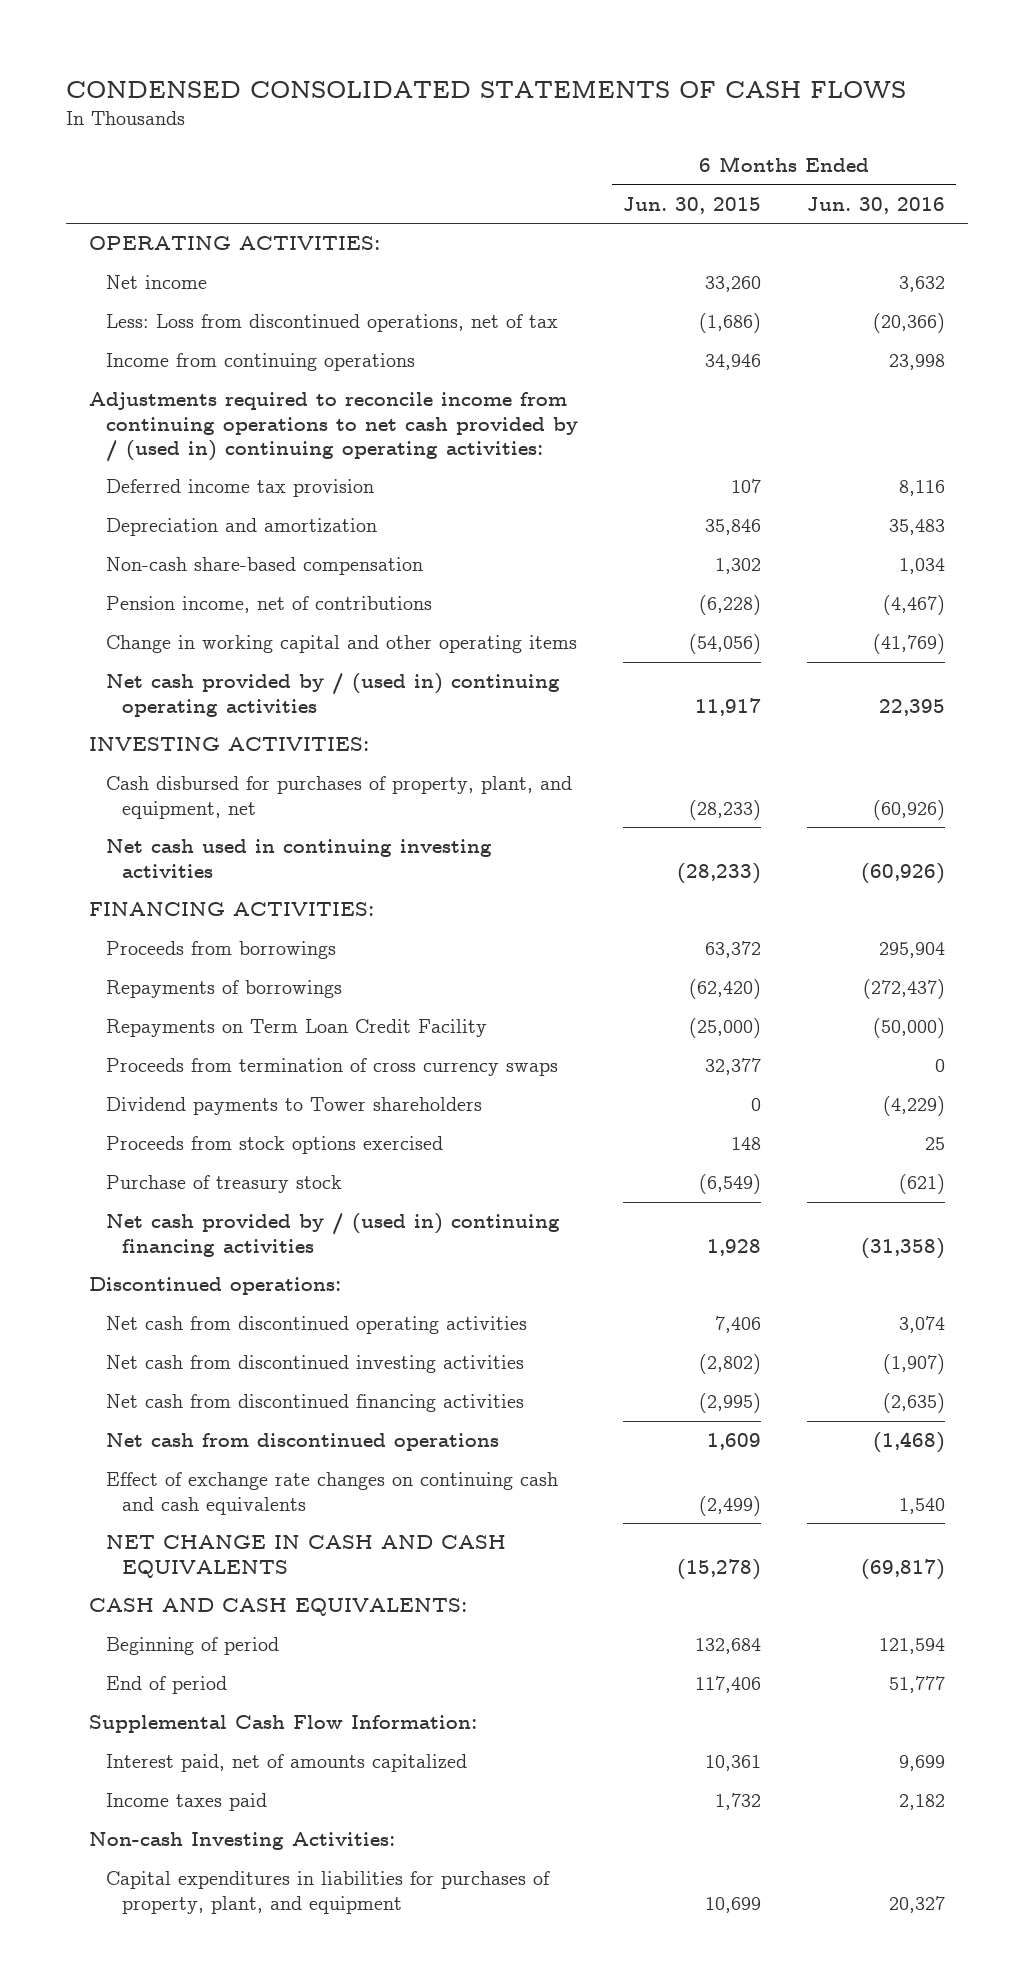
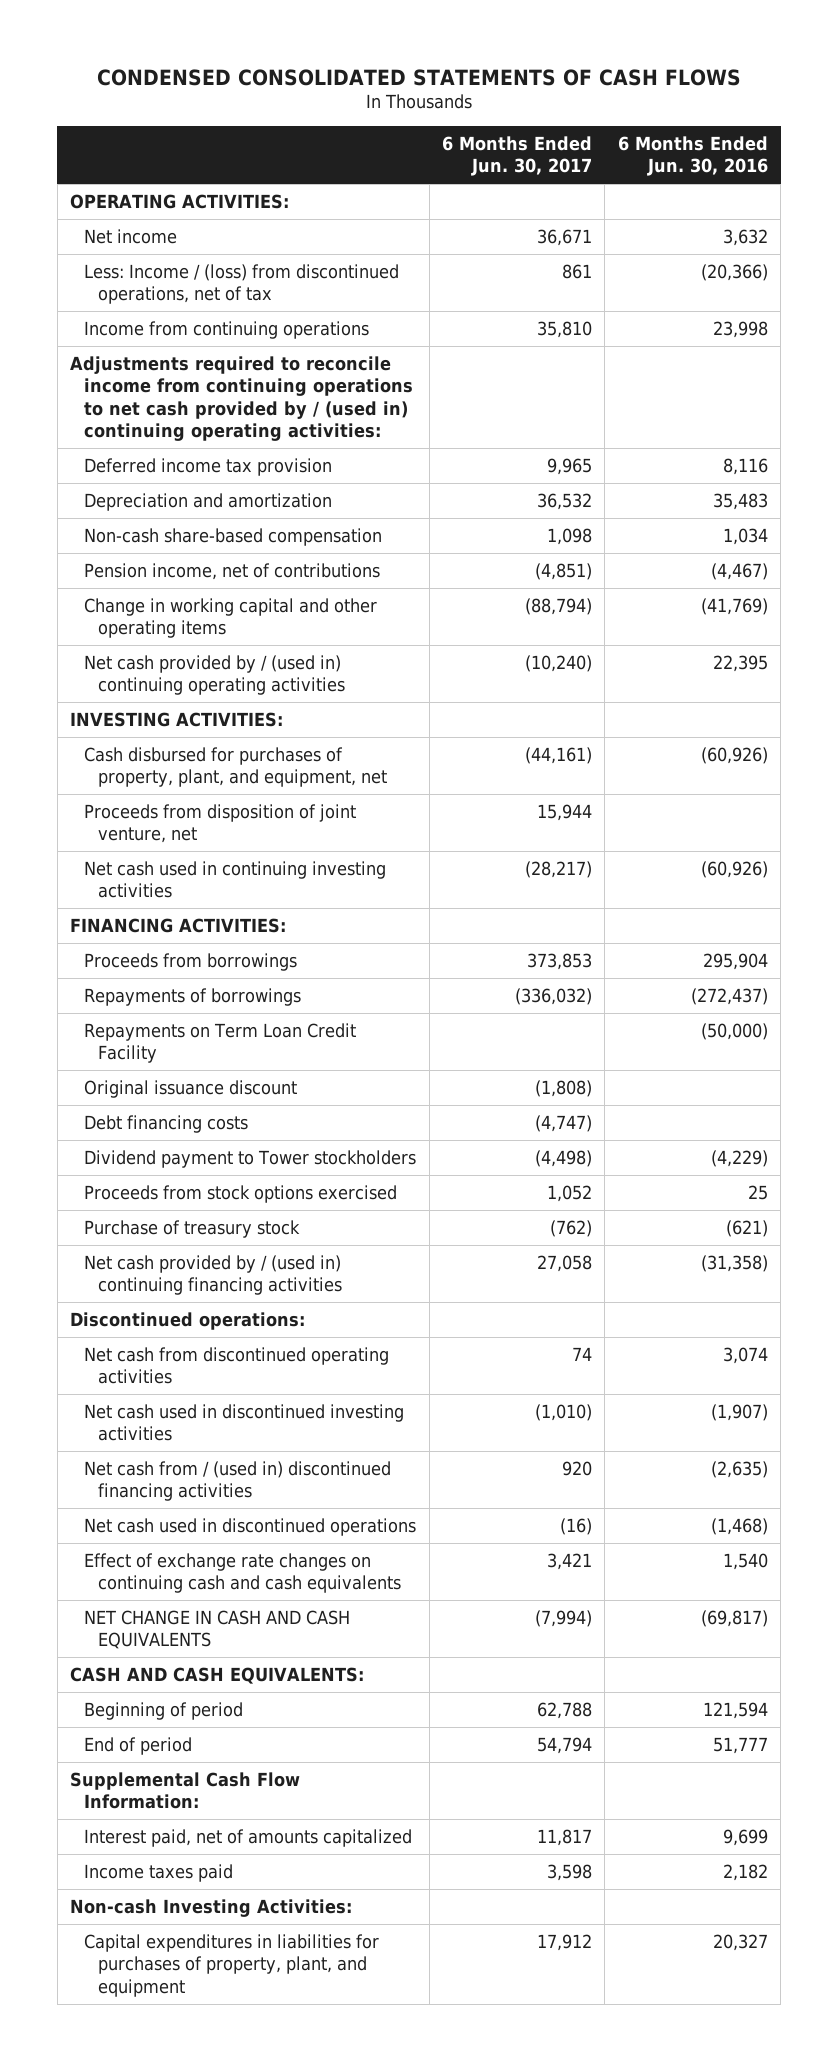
[623,196,762,214] Jun. 30, 2015 -> none
none -> [442,136,593,177] 6 Months Ended Jun. 30, 2017
[105,314,558,333] Less: Loss from discontinued operations, net of tax -> [84,263,400,305] Less: Income / (loss) from discontinued operations, net of tax
none -> [84,803,357,844] Proceeds from disposition of joint venture, net
[105,1058,558,1077] Proceeds from termination of cross currency swaps -> none
none -> [84,1079,298,1098] Original issuance discount
none -> [84,1114,249,1133] Debt financing costs
[105,1097,482,1116] Dividend payments to Tower shareholders -> [84,1149,417,1168] Dividend payment to Tower stockholders
[105,1355,524,1374] Net cash from discontinued investing activities -> [84,1403,405,1442] Net cash used in discontinued investing activities
[105,1394,524,1413] Net cash from discontinued financing activities -> [84,1460,392,1502] Net cash from / (used in) discontinued financing activities
[105,1433,499,1452] Net cash from discontinued operations -> [84,1517,417,1536] Net cash used in discontinued operations

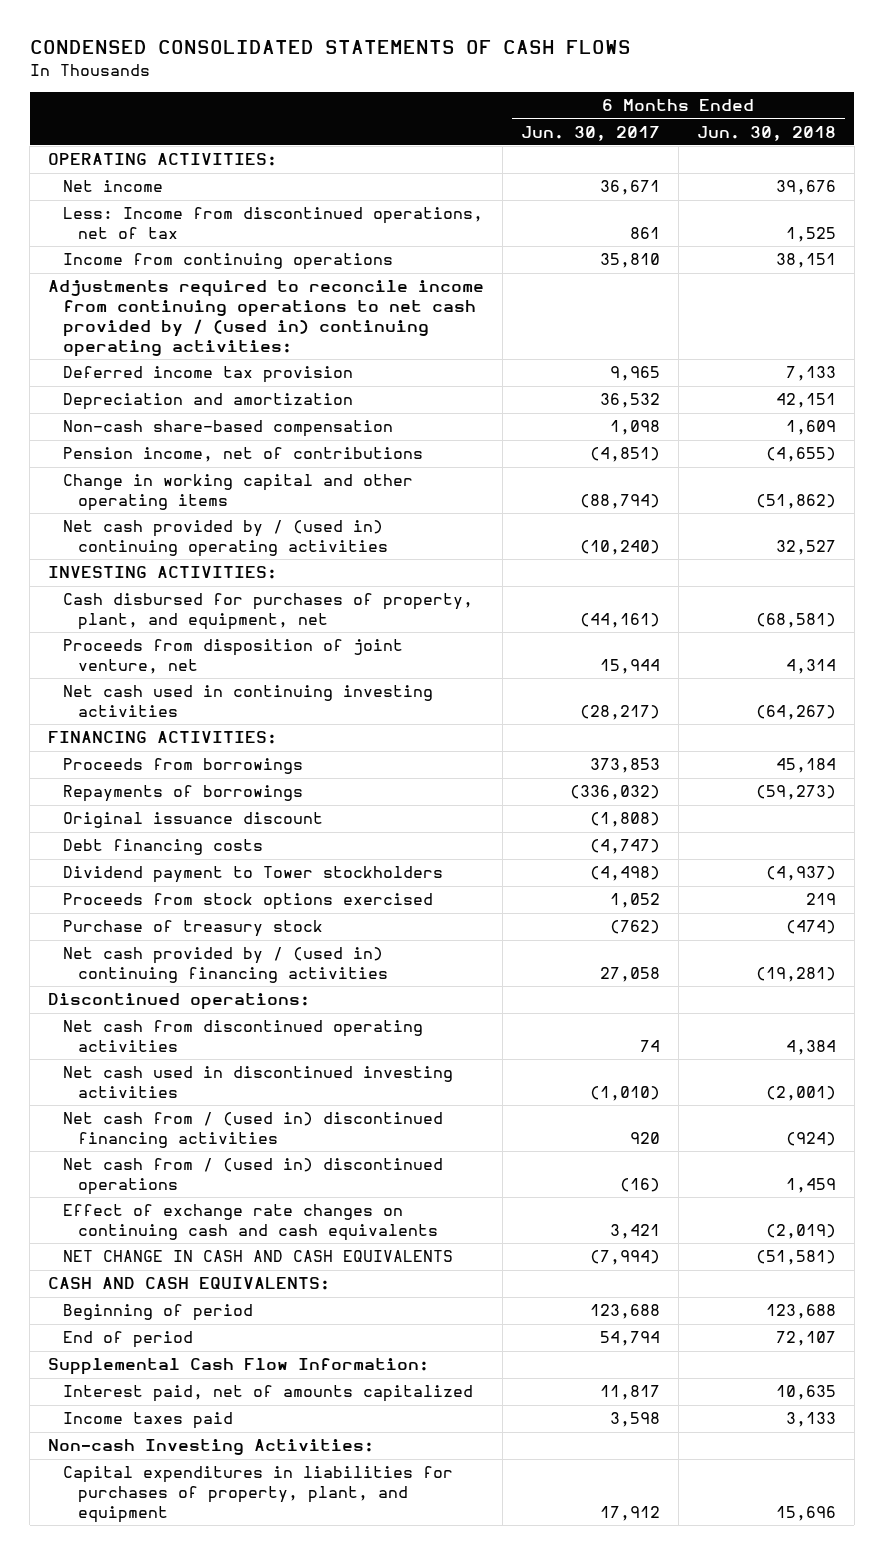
[617,136,768,177] 6 Months Ended Jun. 30, 2016 -> none
none -> [696,125,836,141] Jun. 30, 2018
[84,263,400,305] Less: Income / (loss) from discontinued operations, net of tax -> [63,207,484,240] Less: Income from discontinued operations, net of tax
[84,1022,357,1064] Repayments on Term Loan Credit Facility -> none
[84,1517,417,1536] Net cash used in discontinued operations -> [63,1158,444,1196] Net cash from / (used in) discontinued operations
[537,1701,593,1719] 62,788 -> [589,1304,660,1320] 123,688

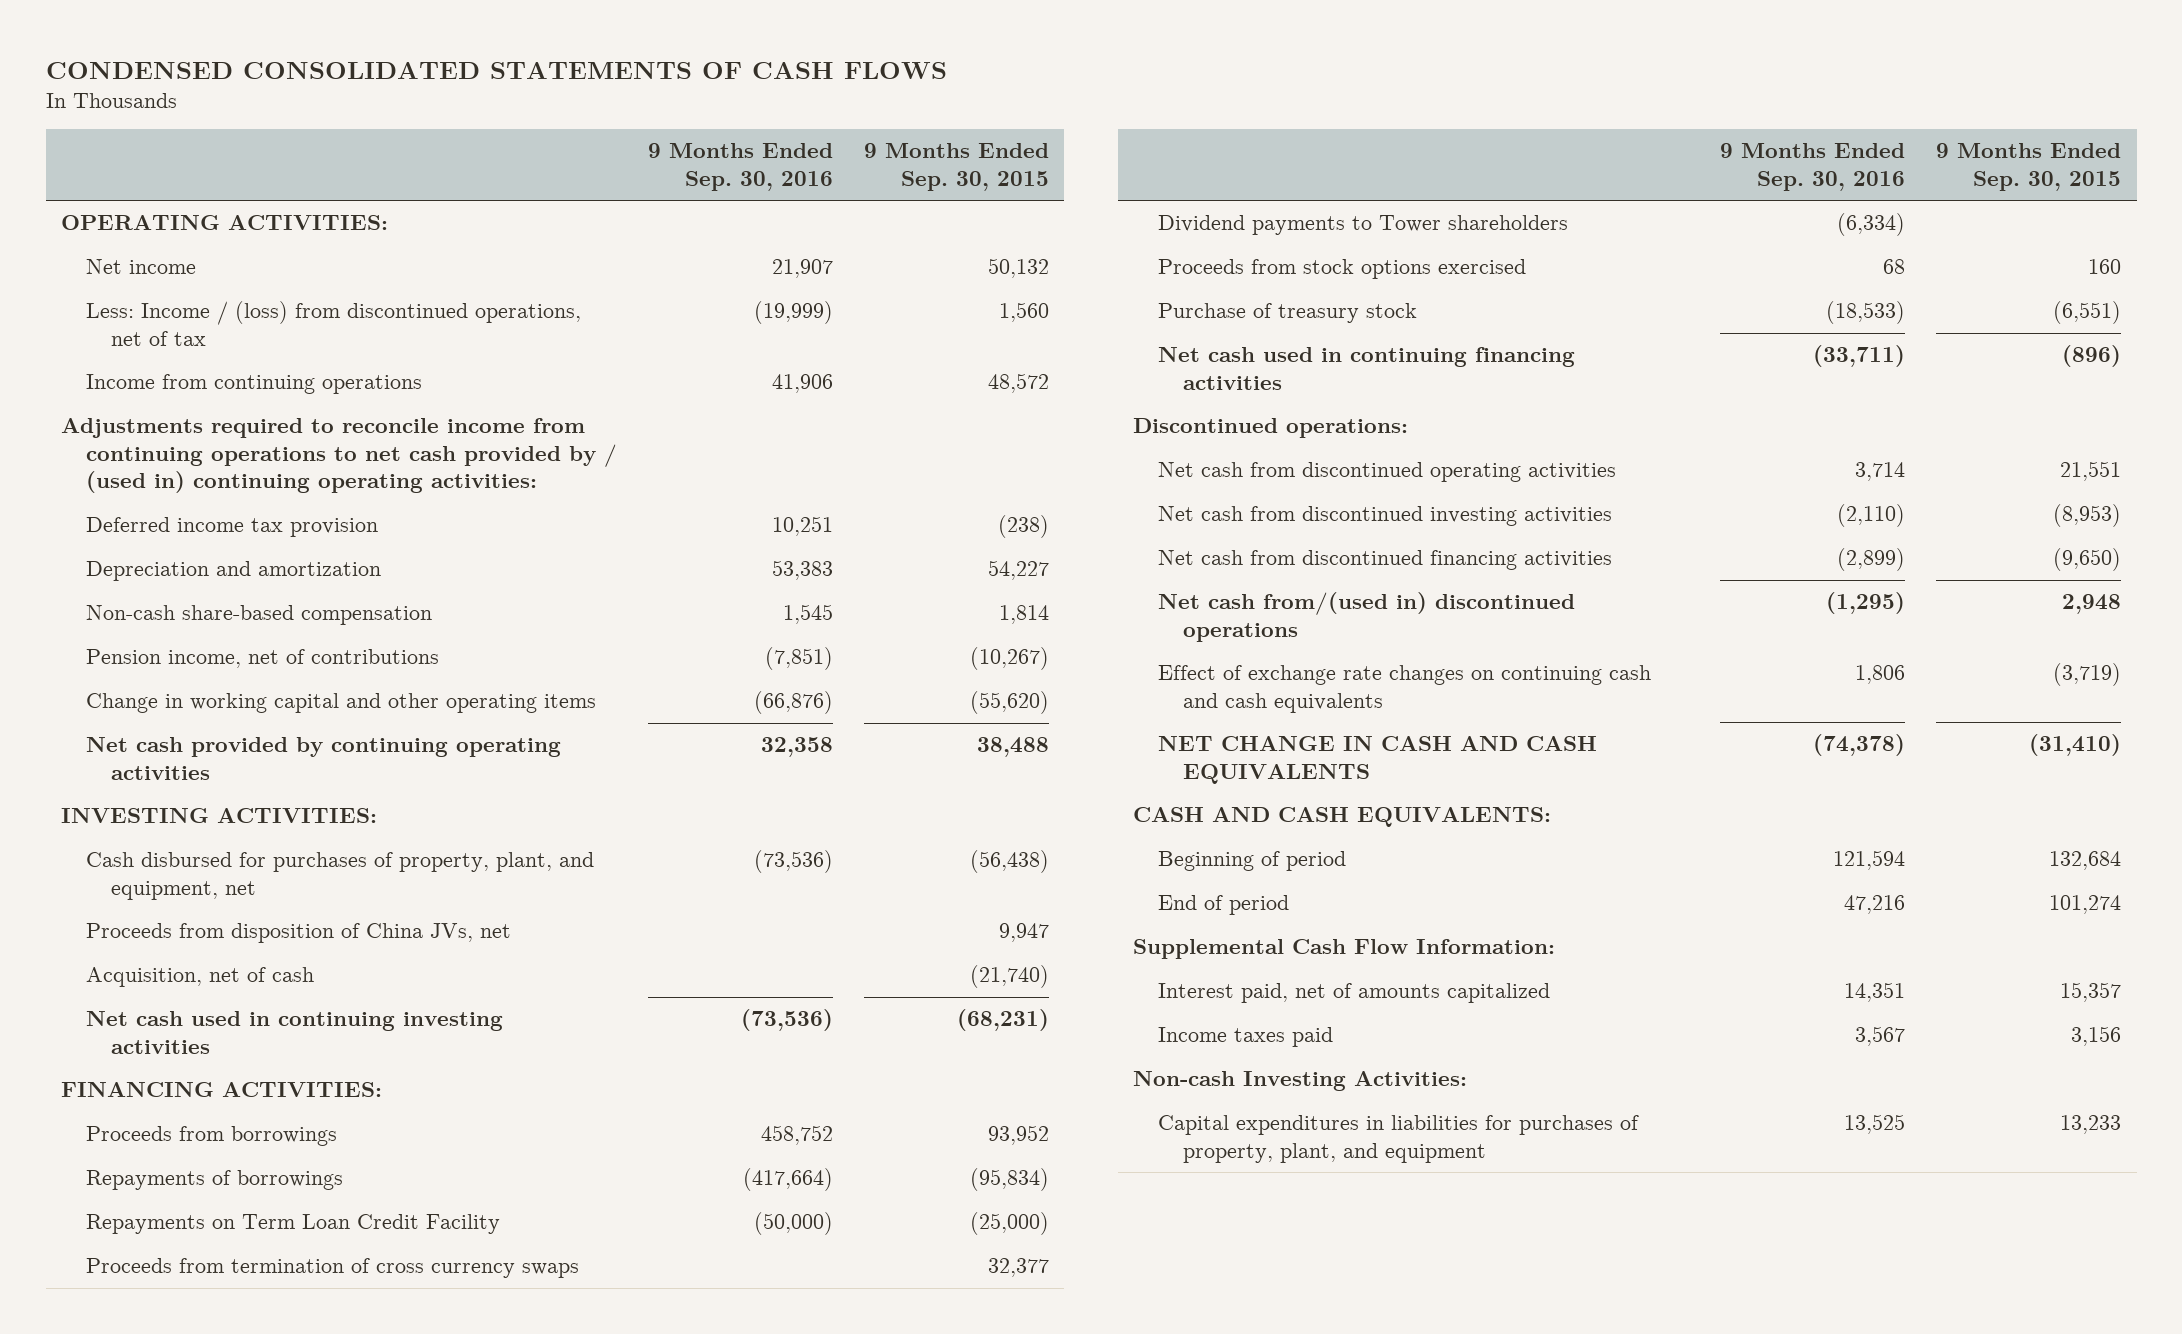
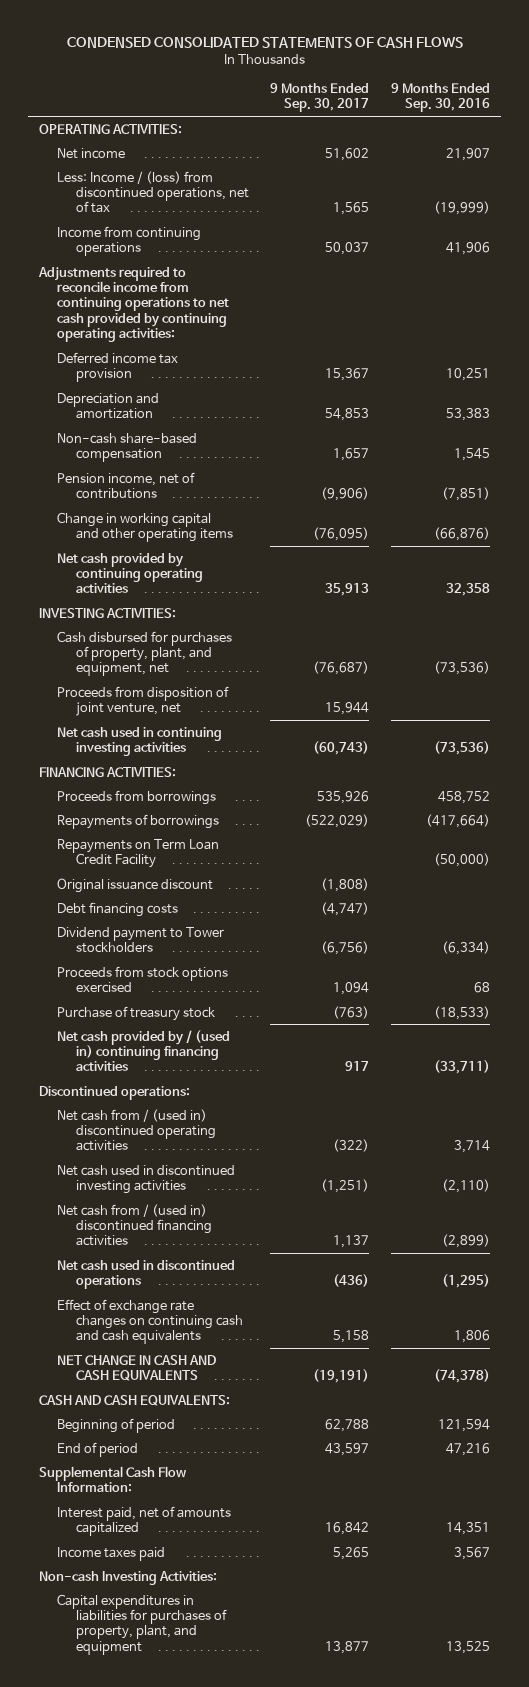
[863,143,1049,191] 9 Months Ended Sep. 30, 2015 -> none
none -> [270,82,370,113] 9 Months Ended Sep. 30, 2017
[61,418,617,494] Adjustments required to reconcile income from continuing operations to net cash provided by / (used in) continuing operating activities: -> [38,266,230,343] Adjustments required to reconcile income from continuing operations to net cash provided by continuing operating activities:
[85,967,314,988] Acquisition, net of cash -> none
[85,923,511,944] Proceeds from disposition of China JVs, net -> [57,685,230,717] Proceeds from disposition of joint venture, net
[85,1258,579,1279] Proceeds from termination of cross currency swaps -> none
none -> [57,877,214,893] Original issuance discount
none -> [57,901,179,917] Debt financing costs
[1158,215,1569,236] Dividend payments to Tower shareholders -> [57,926,225,954] Dividend payment to Tower stockholders
[1158,347,1576,390] Net cash used in continuing financing activities -> [57,1029,231,1072] Net cash provided by / (used in) continuing financing activities
[1158,462,1617,483] Net cash from discontinued operating activities -> [57,1108,216,1152] Net cash from / (used in) discontinued operating activities
[1158,506,1613,527] Net cash from discontinued investing activities -> [57,1164,236,1195] Net cash used in discontinued investing activities
[1158,550,1613,571] Net cash from discontinued financing activities -> [57,1203,212,1247] Net cash from / (used in) discontinued financing activities
[1158,592,1576,642] Net cash from/(used in) discontinued operations -> [57,1259,236,1290] Net cash used in discontinued operations

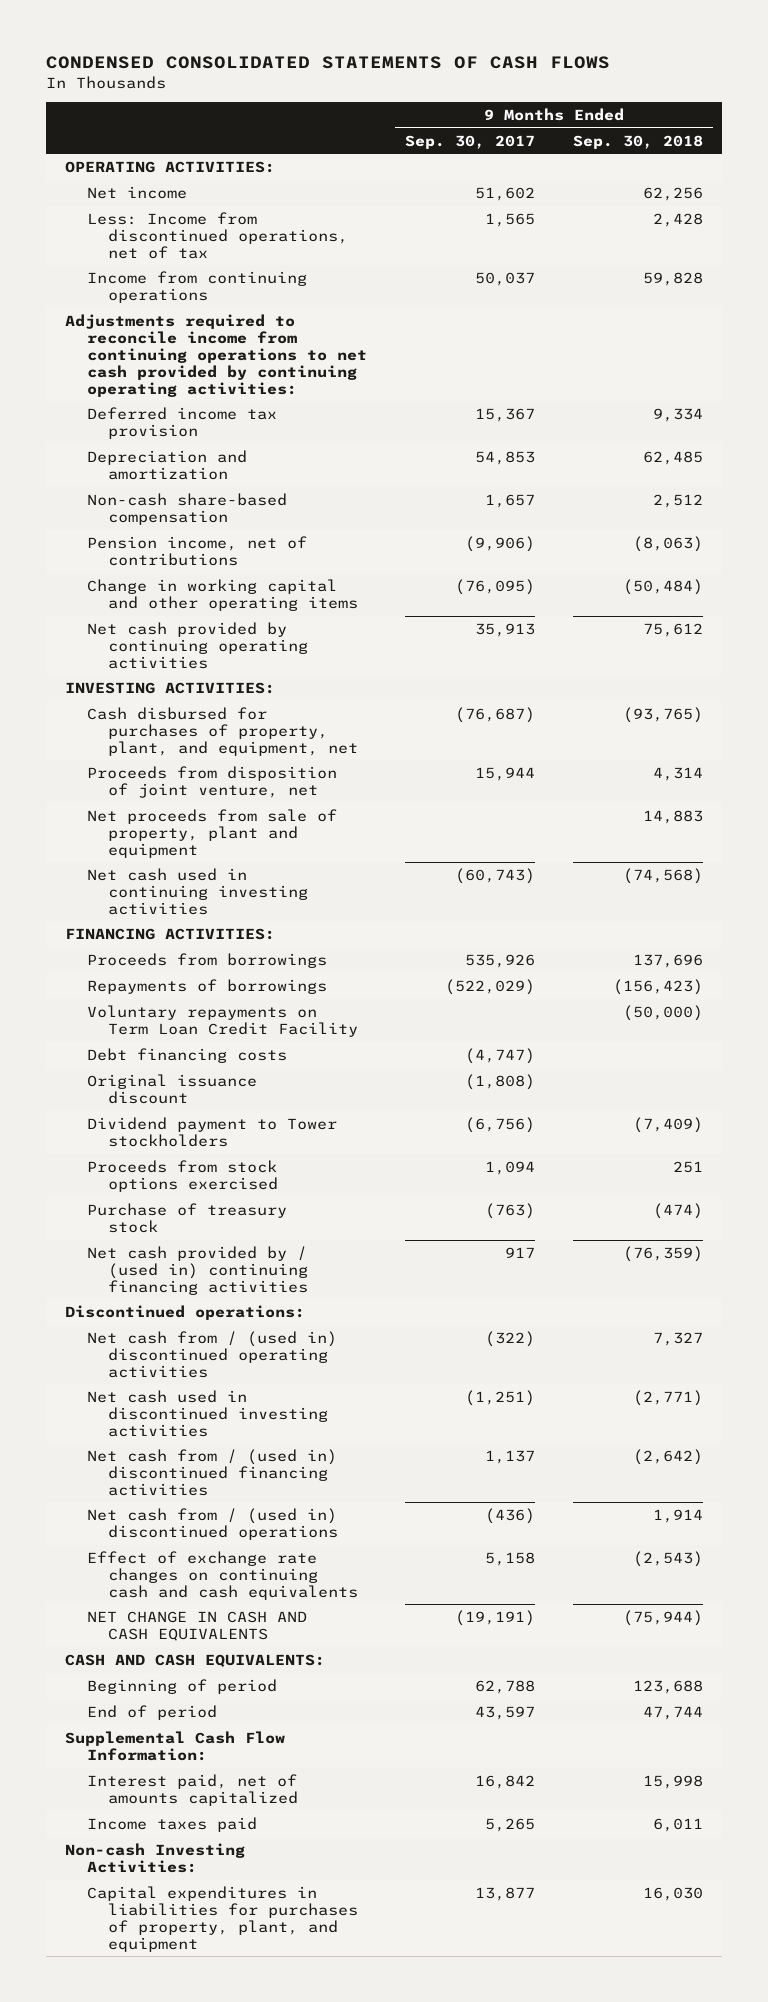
[391,82,491,113] 9 Months Ended Sep. 30, 2016 -> none
none -> [573,134,704,149] Sep. 30, 2018
[57,170,249,214] Less: Income / (loss) from discontinued operations, net of tax -> [86,211,349,259] Less: Income from discontinued operations, net of tax
none -> [86,808,337,858] Net proceeds from sale of property, plant and equipment
[57,838,220,869] Repayments on Term Loan Credit Facility -> [86,1004,359,1037] Voluntary repayments on Term Loan Credit Facility
[57,877,214,893] Original issuance discount -> [86,1073,257,1104] Original issuance discount
[57,1259,236,1290] Net cash used in discontinued operations -> [86,1507,339,1540] Net cash from / (used in) discontinued operations

